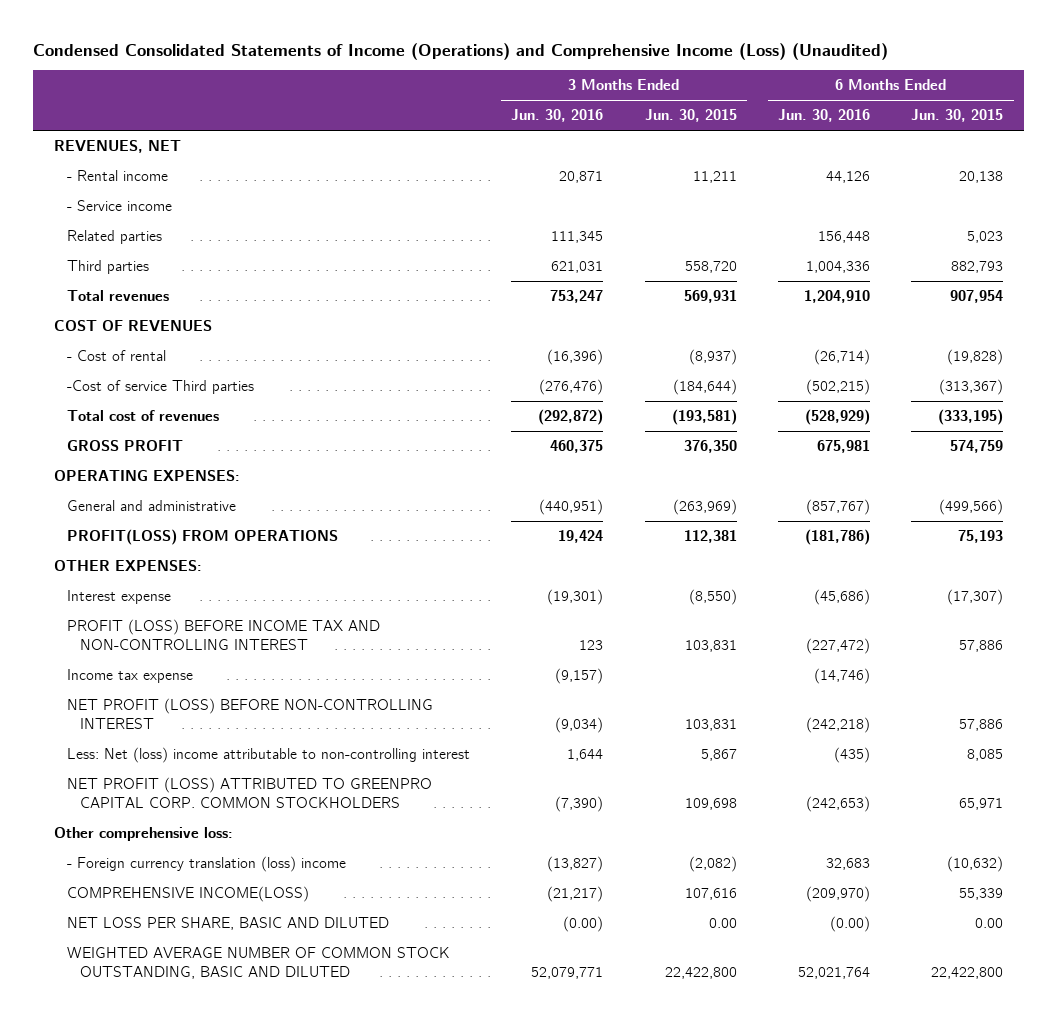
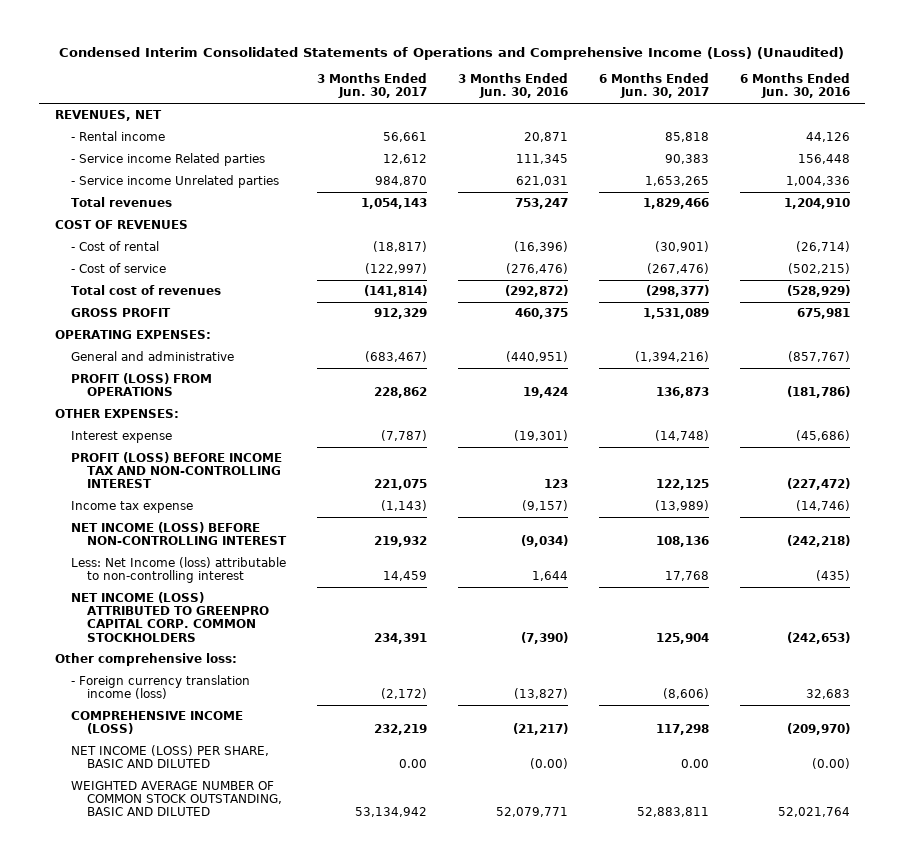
[33,42,889,60] Condensed Consolidated Statements of Income (Operations) and Comprehensive Income (Loss) (Unaudited) -> [59,46,845,60] Condensed Interim Consolidated Statements of Operations and Comprehensive Income (Loss) (Unaudited)
[644,109,737,123] Jun. 30, 2015 -> none
[911,109,1004,123] Jun. 30, 2015 -> none
none -> [316,73,427,99] 3 Months Ended Jun. 30, 2017
none -> [598,73,709,99] 6 Months Ended Jun. 30, 2017
[67,200,173,212] - Service income -> none
[67,230,163,245] Related parties -> [70,152,265,166] - Service income Related parties
[67,260,150,275] Third parties -> [70,174,279,188] - Service income Unrelated parties
[67,380,255,395] -Cost of service Third parties -> [70,262,166,273] - Cost of service
[67,529,339,546] PROFIT(LOSS) FROM OPERATIONS -> [70,372,212,397] PROFIT (LOSS) FROM OPERATIONS
[67,698,434,729] NET PROFIT (LOSS) BEFORE NON-CONTROLLING INTEREST -> [70,521,287,546] NET INCOME (LOSS) BEFORE NON-CONTROLLING INTEREST
[67,747,471,764] Less: Net (loss) income attributable to non-controlling interest -> [70,556,286,584] Less: Net Income (loss) attributable to non-controlling interest
[67,777,433,808] NET PROFIT (LOSS) ATTRIBUTED TO GREENPRO CAPITAL CORP. COMMON STOCKHOLDERS -> [70,591,269,642] NET INCOME (LOSS) ATTRIBUTED TO GREENPRO CAPITAL CORP. COMMON STOCKHOLDERS
[67,856,347,873] - Foreign currency translation (loss) income -> [70,674,250,700] - Foreign currency translation income (loss)
[67,886,310,903] COMPREHENSIVE INCOME(LOSS) -> [70,710,243,735] COMPREHENSIVE INCOME (LOSS)
[67,917,390,931] NET LOSS PER SHARE, BASIC AND DILUTED -> [70,744,269,769] NET INCOME (LOSS) PER SHARE, BASIC AND DILUTED

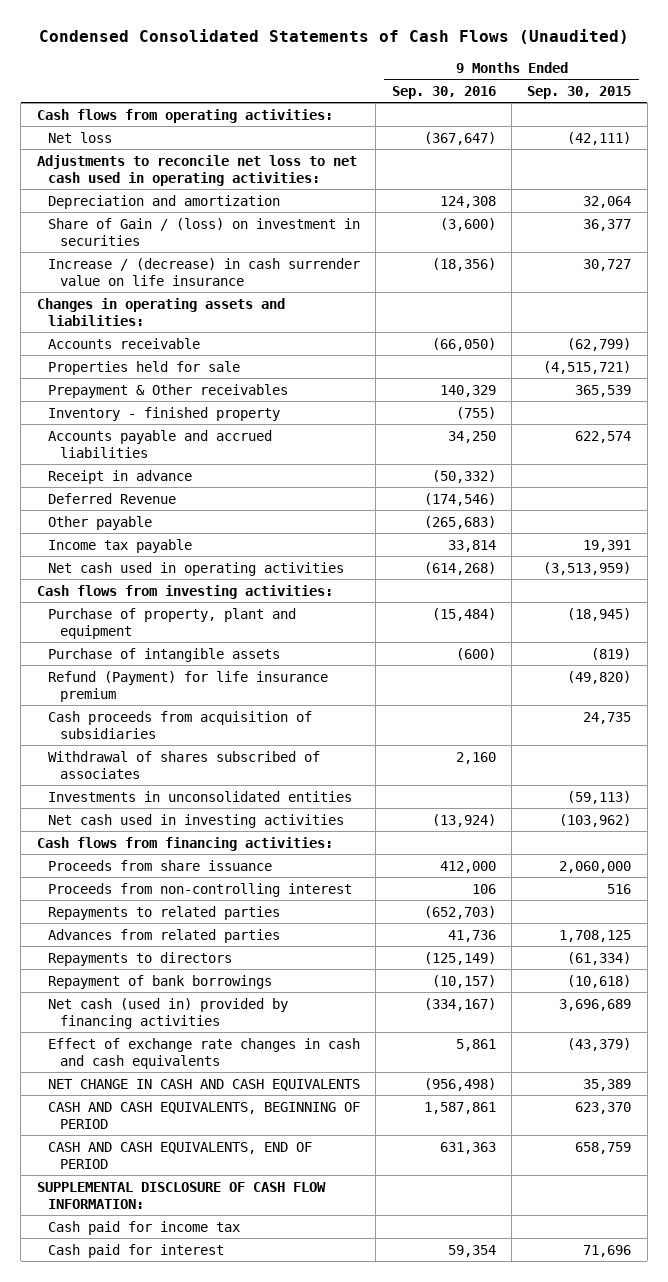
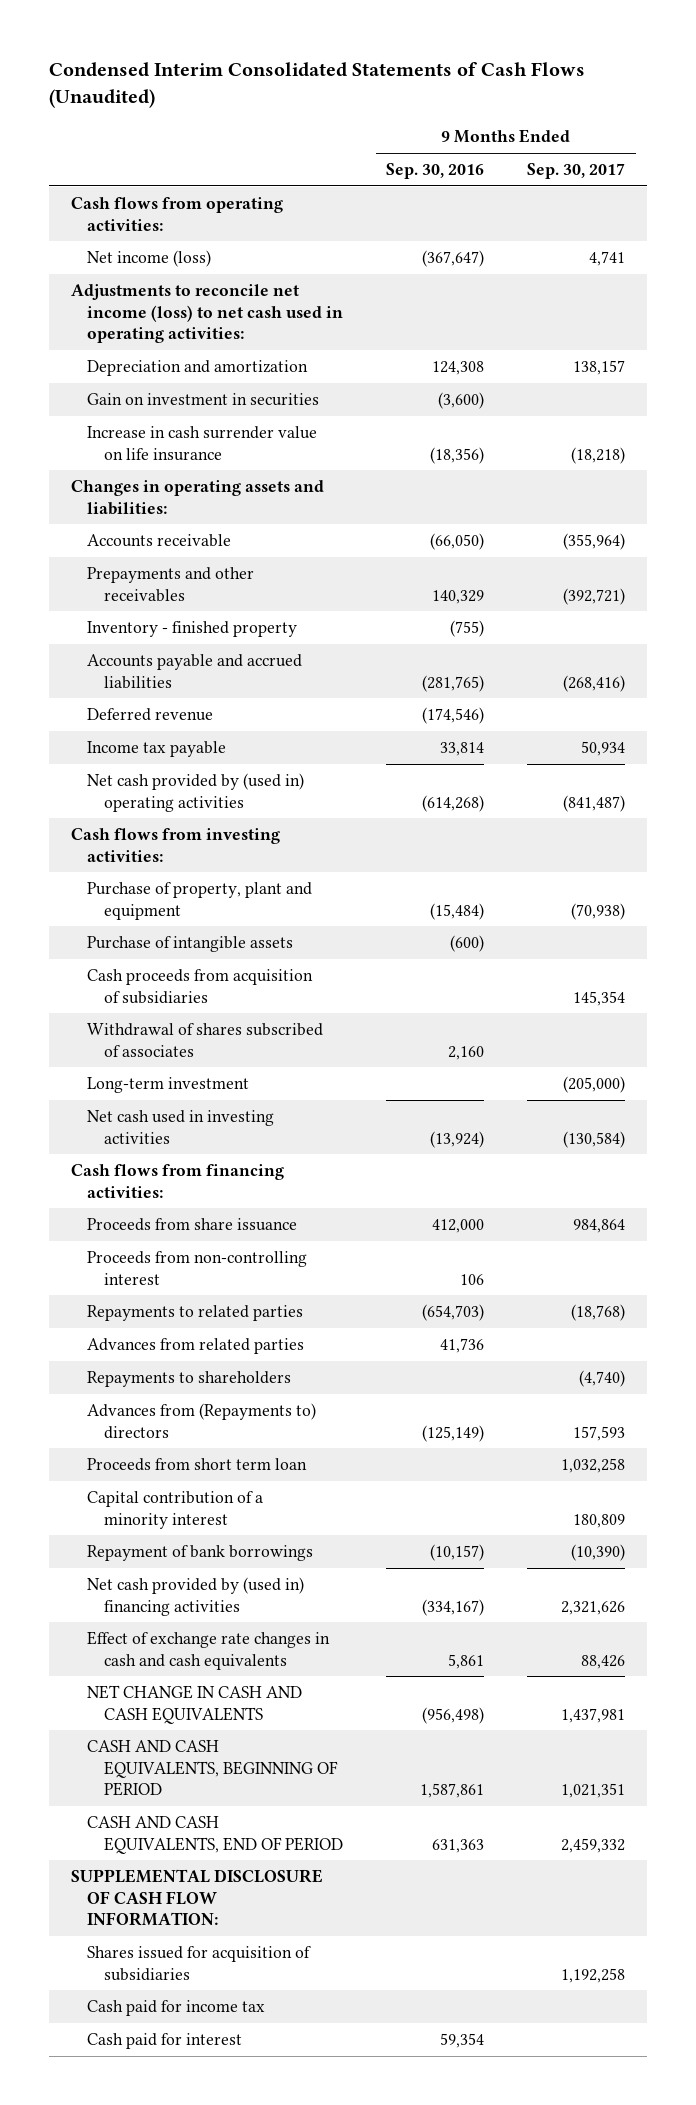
[38,29,629,45] Condensed Consolidated Statements of Cash Flows (Unaudited) -> [49,62,586,109] Condensed Interim Consolidated Statements of Cash Flows (Unaudited)
[527,85,632,99] Sep. 30, 2015 -> none
none -> [527,163,626,180] Sep. 30, 2017
[48,131,113,143] Net loss -> [87,250,212,268] Net income (loss)
[36,154,357,186] Adjustments to reconcile net loss to net cash used in operating activities: -> [70,284,344,344] Adjustments to reconcile net income (loss) to net cash used in operating activities:
[48,217,361,246] Share of Gain / (loss) on investment in securities -> [87,393,320,407] Gain on investment in securities
[48,257,361,286] Increase / (decrease) in cash surrender value on life insurance -> [87,426,318,461] Increase in cash surrender value on life insurance
[48,360,241,375] Properties held for sale -> none
[48,383,289,398] Prepayment & Other receivables -> [87,567,255,602] Prepayments and other receivables
[48,469,193,484] Receipt in advance -> none
[48,515,153,530] Other payable -> none
[447,430,496,443] 34,250 -> [422,674,485,692] (281,765)
[48,492,177,504] Deferred Revenue -> [87,708,214,722] Deferred revenue
[48,561,345,576] Net cash used in operating activities -> [87,773,305,812] Net cash provided by (used in) operating activities
[48,670,329,702] Refund (Payment) for life insurance premium -> none
[48,790,353,802] Investments in unconsolidated entities -> none
none -> [87,1077,250,1094] Long-term investment
[423,905,496,919] (652,703) -> [422,1304,485,1322] (654,703)
none -> [87,1371,292,1388] Repayments to shareholders
[48,951,233,966] Repayments to directors -> [87,1403,317,1439] Advances from (Repayments to) directors
none -> [87,1458,308,1472] Proceeds from short term loan
none -> [87,1491,264,1529] Capital contribution of a minority interest
[48,997,289,1029] Net cash (used in) provided by financing activities -> [87,1577,305,1616] Net cash provided by (used in) financing activities
none -> [87,1946,312,1981] Shares issued for acquisition of subsidiaries

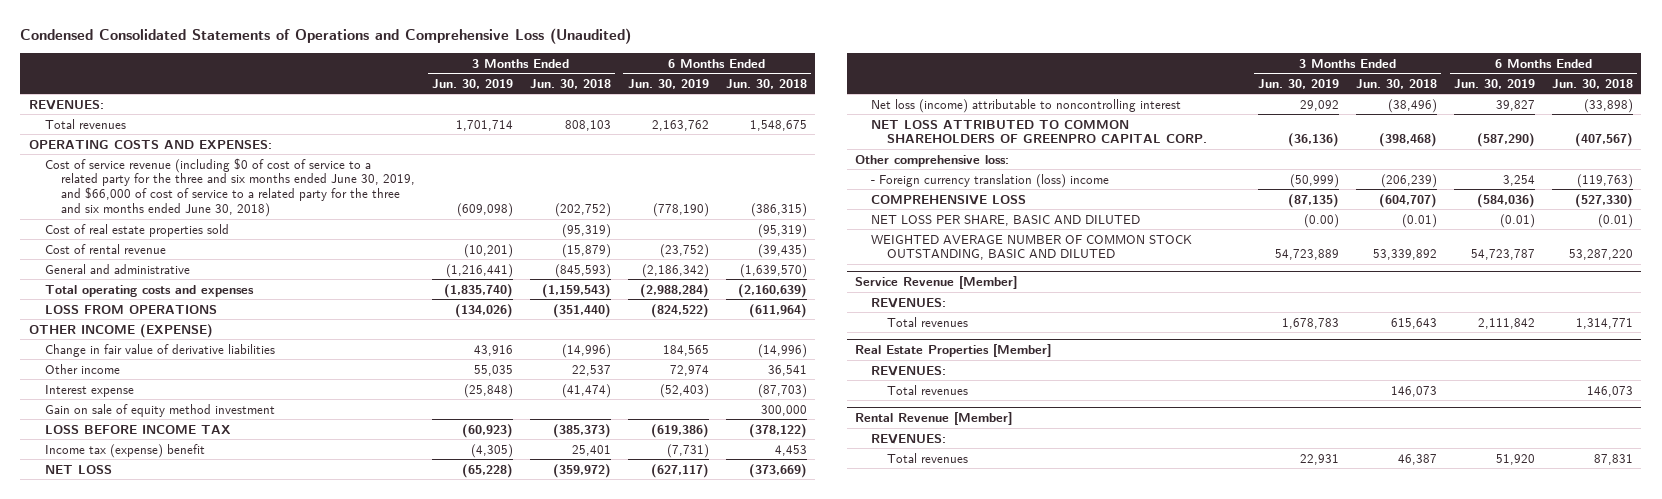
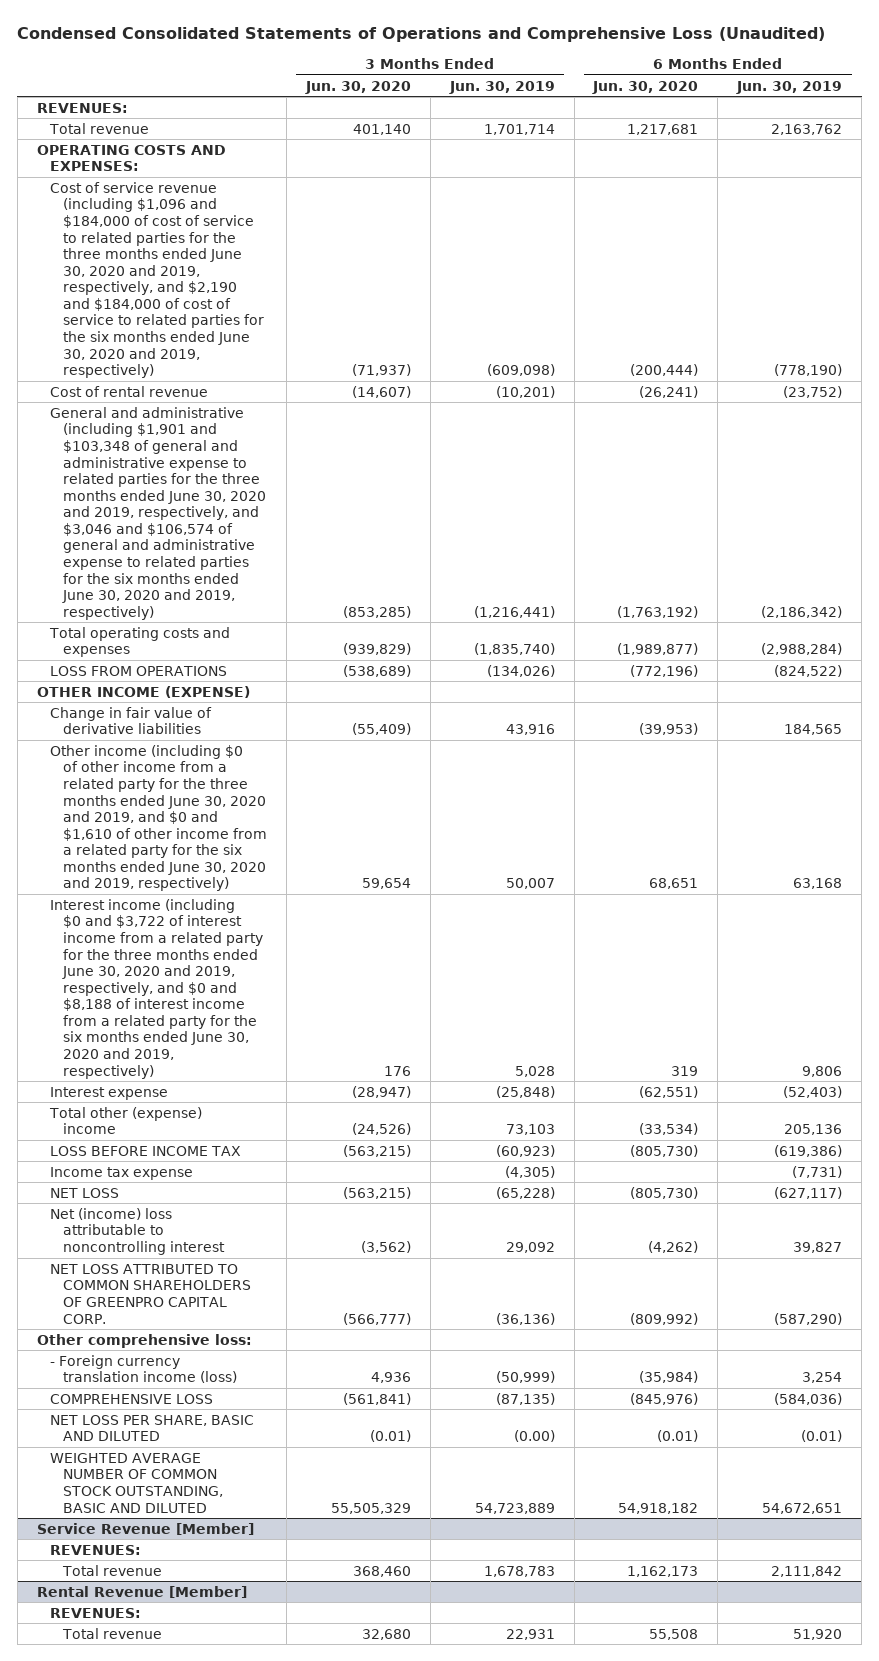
[529,78,611,89] Jun. 30, 2018 -> none
[725,78,807,89] Jun. 30, 2018 -> none
none -> [304,80,411,94] Jun. 30, 2020
none -> [592,80,699,94] Jun. 30, 2020
[44,118,126,129] Total revenues -> [48,122,149,134] Total revenue
[44,223,229,237] Cost of real estate properties sold -> none
[44,157,415,217] Cost of service revenue (including $0 of cost of service to a related party for the three and six months ended June 30, 2019, and $66,000 of cost of service to a related party for the three and six months ended June 30, 2018) -> [49,181,265,379] Cost of service revenue (including $1,096 and $184,000 of cost of service to related parties for the three months ended June 30, 2020 and 2019, respectively, and $2,190 and $184,000 of cost of service to related parties for the six months ended June 30, 2020 and 2019, respectively)
[44,263,190,274] General and administrative -> [49,406,267,620] General and administrative (including $1,901 and $103,348 of general and administrative expense to related parties for the three months ended June 30, 2020 and 2019, respectively, and $3,046 and $106,574 of general and administrative expense to related parties for the six months ended June 30, 2020 and 2019, respectively)
[44,363,120,374] Other income -> none
none -> [49,744,268,892] Other income (including $0 of other income from a related party for the three months ended June 30, 2020 and 2019, and $0 and $1,610 of other income from a related party for the six months ended June 30, 2020 and 2019, respectively)
none -> [49,898,264,1079] Interest income (including $0 and $3,722 of interest income from a related party for the three months ended June 30, 2020 and 2019, respectively, and $0 and $8,188 of interest income from a related party for the six months ended June 30, 2020 and 2019, respectively)
[44,403,275,417] Gain on sale of equity method investment -> none
none -> [48,1106,202,1135] Total other (expense) income
[44,443,205,458] Income tax (expense) benefit -> [49,1166,193,1180] Income tax expense
[871,98,1182,113] Net loss (income) attributable to noncontrolling interest -> [49,1207,226,1256] Net (income) loss attributable to noncontrolling interest
[871,173,1110,188] - Foreign currency translation (loss) income -> [49,1354,238,1384] - Foreign currency translation income (loss)
[1471,249,1536,261] 54,723,787 -> [762,1502,843,1514] 54,672,651
[855,343,1052,357] Real Estate Properties [Member] -> none
[871,365,947,376] REVENUES: -> none
[887,384,969,395] Total revenues -> none
[887,316,969,327] Total revenues -> [62,1564,163,1576] Total revenue
[887,452,969,463] Total revenues -> [62,1627,163,1639] Total revenue

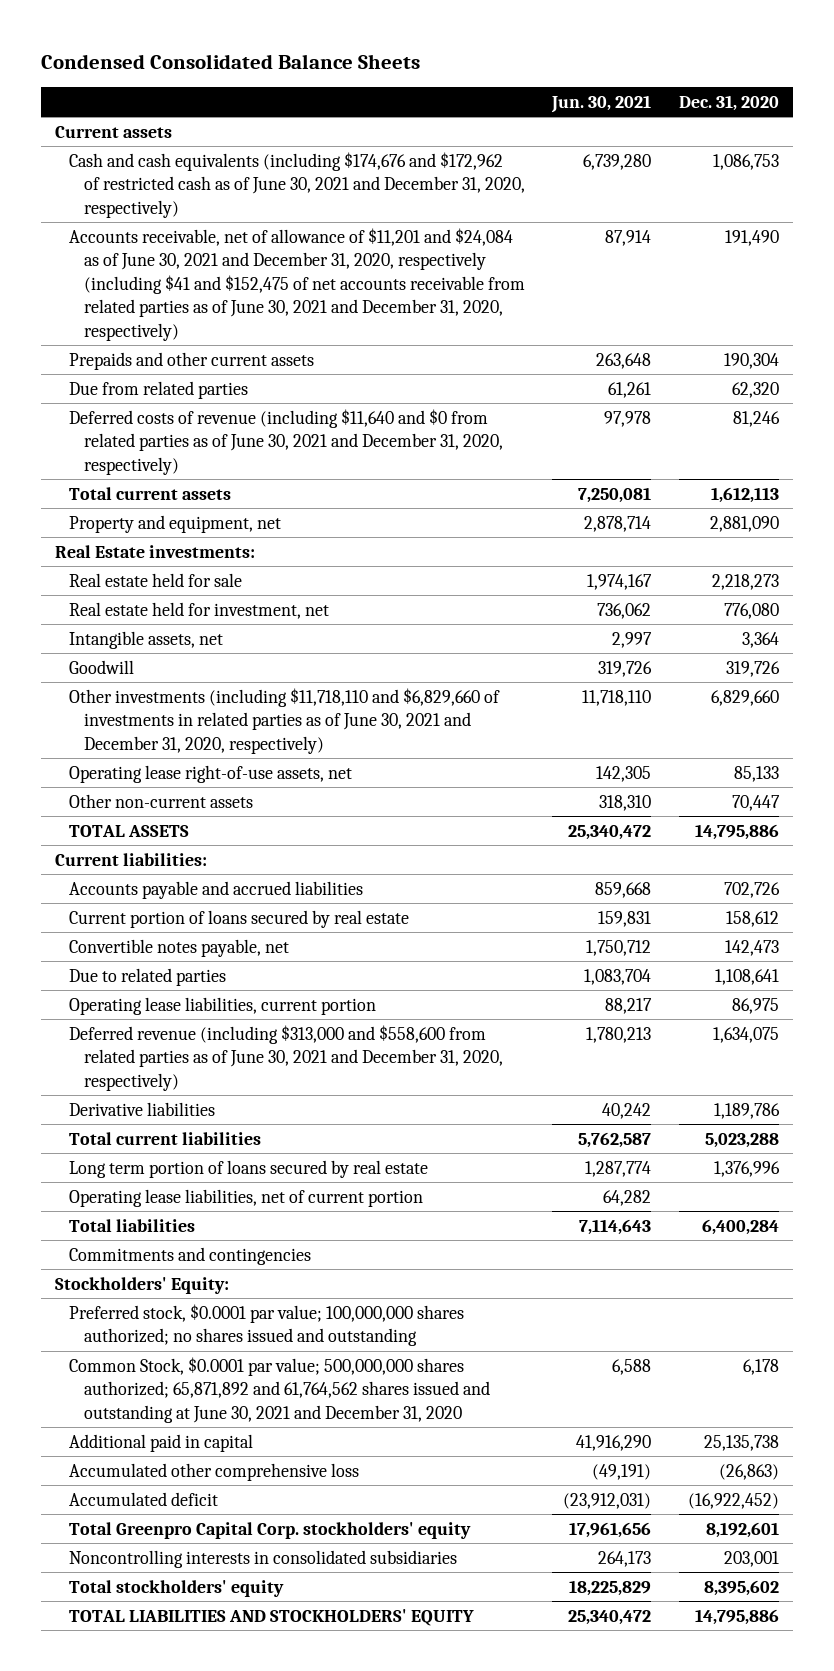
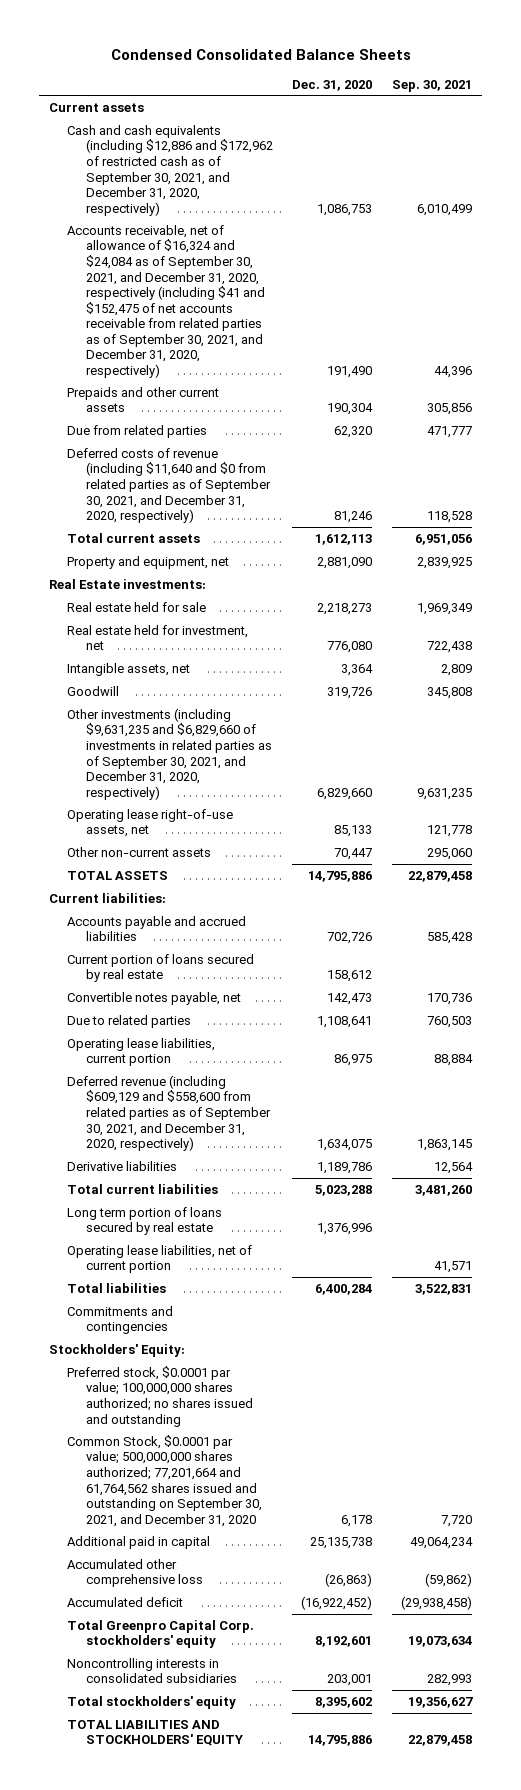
[551,95,652,114] Jun. 30, 2021 -> none
none -> [392,79,473,92] Sep. 30, 2021
[69,151,525,218] Cash and cash equivalents (including $174,676 and $172,962 of restricted cash as of June 30, 2021 and December 31, 2020, respectively) -> [67,124,273,216] Cash and cash equivalents (including $12,886 and $172,962 of restricted cash as of September 30, 2021, and December 31, 2020, respectively)
[69,227,525,341] Accounts receivable, net of allowance of $11,201 and $24,084 as of June 30, 2021 and December 31, 2020, respectively (including $41 and $152,475 of net accounts receivable from related parties as of June 30, 2021 and December 31, 2020, respectively) -> [67,224,265,378] Accounts receivable, net of allowance of $16,324 and $24,084 as of September 30, 2021, and December 31, 2020, respectively (including $41 and $152,475 of net accounts receivable from related parties as of September 30, 2021, and December 31, 2020, respectively)
[69,408,503,475] Deferred costs of revenue (including $11,640 and $0 from related parties as of June 30, 2021 and December 31, 2020, respectively) -> [67,447,271,524] Deferred costs of revenue (including $11,640 and $0 from related parties as of September 30, 2021, and December 31, 2020, respectively)
[69,687,501,754] Other investments (including $11,718,110 and $6,829,660 of investments in related parties as of June 30, 2021 and December 31, 2020, respectively) -> [67,707,272,800] Other investments (including $9,631,235 and $6,829,660 of investments in related parties as of September 30, 2021, and December 31, 2020, respectively)
[69,1024,503,1091] Deferred revenue (including $313,000 and $558,600 from related parties as of June 30, 2021 and December 31, 2020, respectively) -> [67,1074,271,1152] Deferred revenue (including $609,129 and $558,600 from related parties as of September 30, 2021, and December 31, 2020, respectively)
[69,1356,490,1423] Common Stock, $0.0001 par value; 500,000,000 shares authorized; 65,871,892 and 61,764,562 shares issued and outstanding at June 30, 2021 and December 31, 2020 -> [67,1434,262,1527] Common Stock, $0.0001 par value; 500,000,000 shares authorized; 77,201,664 and 61,764,562 shares issued and outstanding on September 30, 2021, and December 31, 2020

